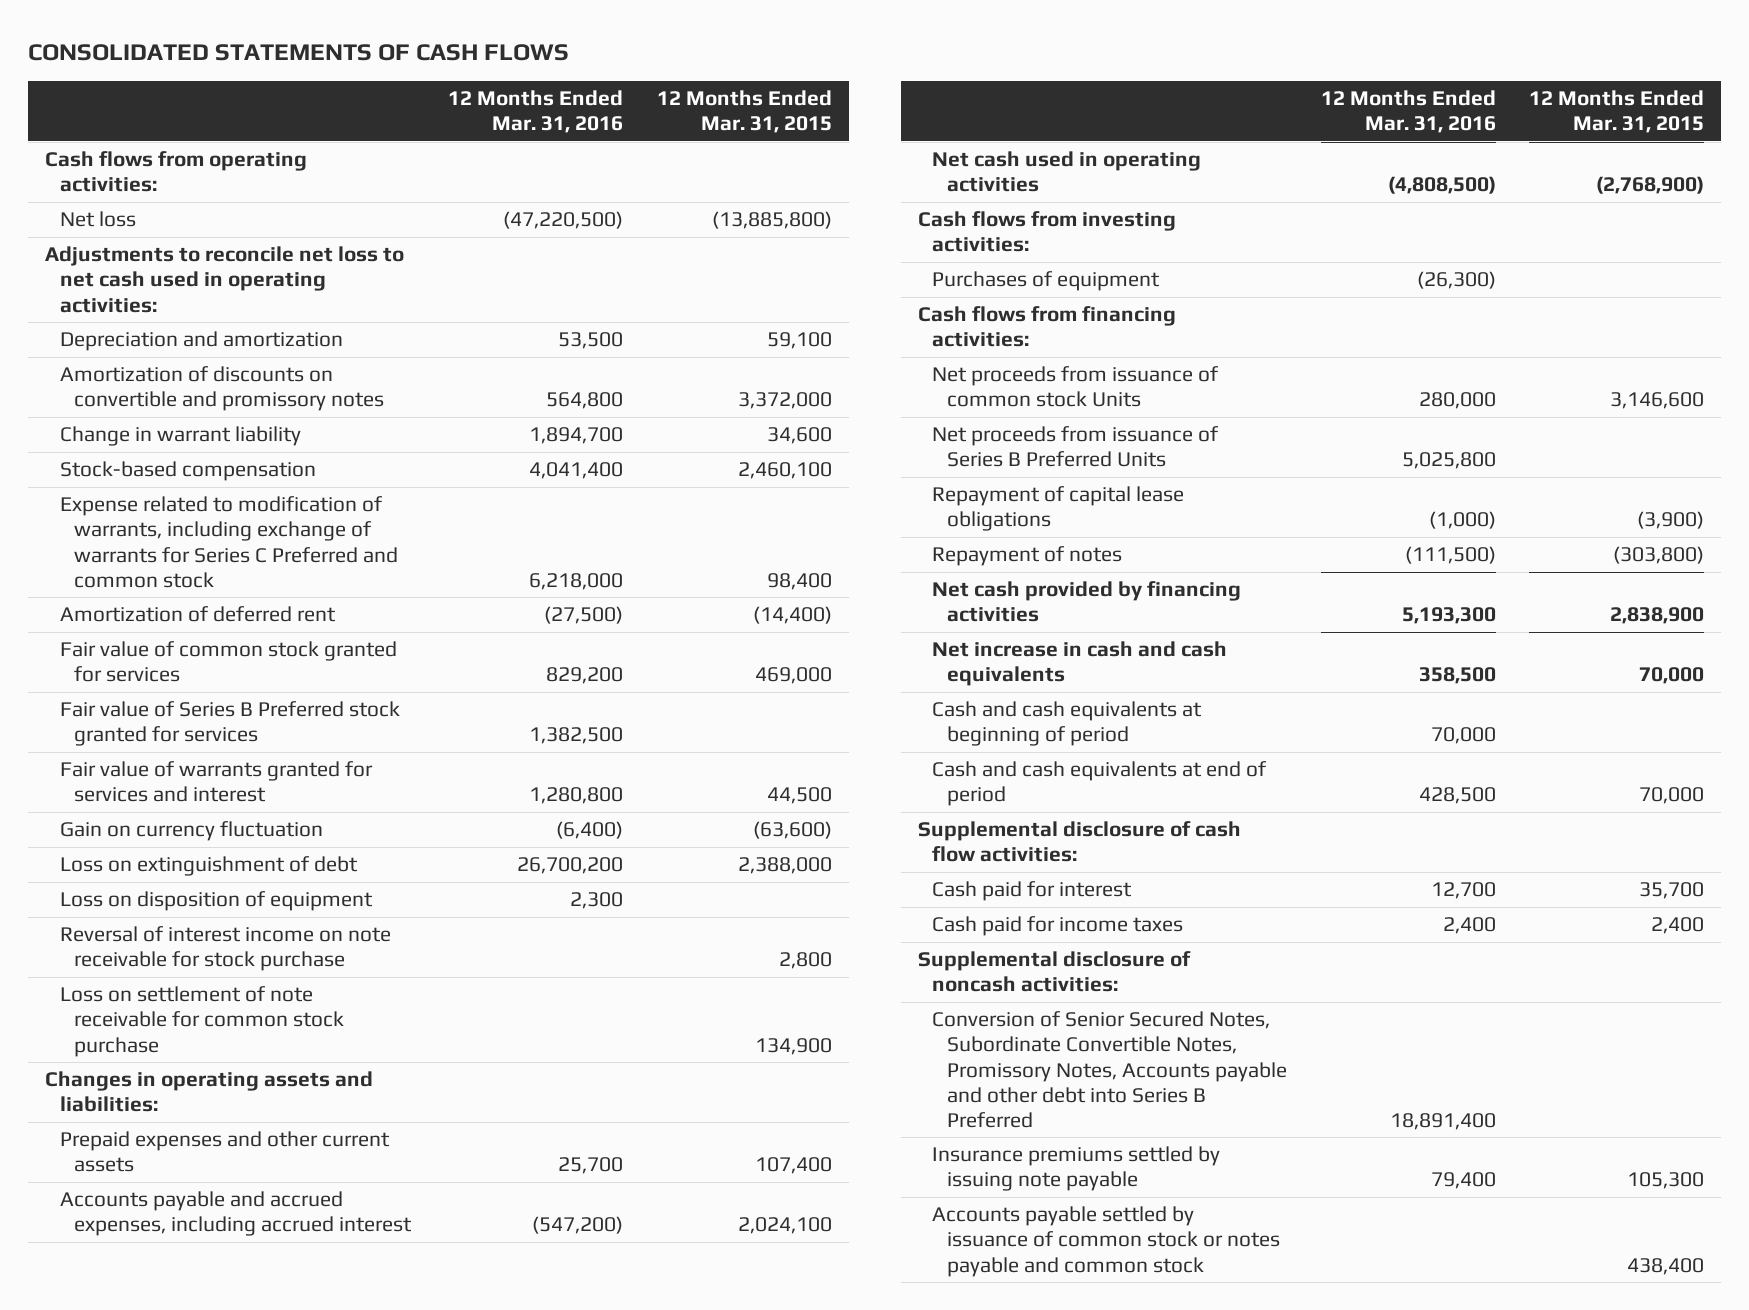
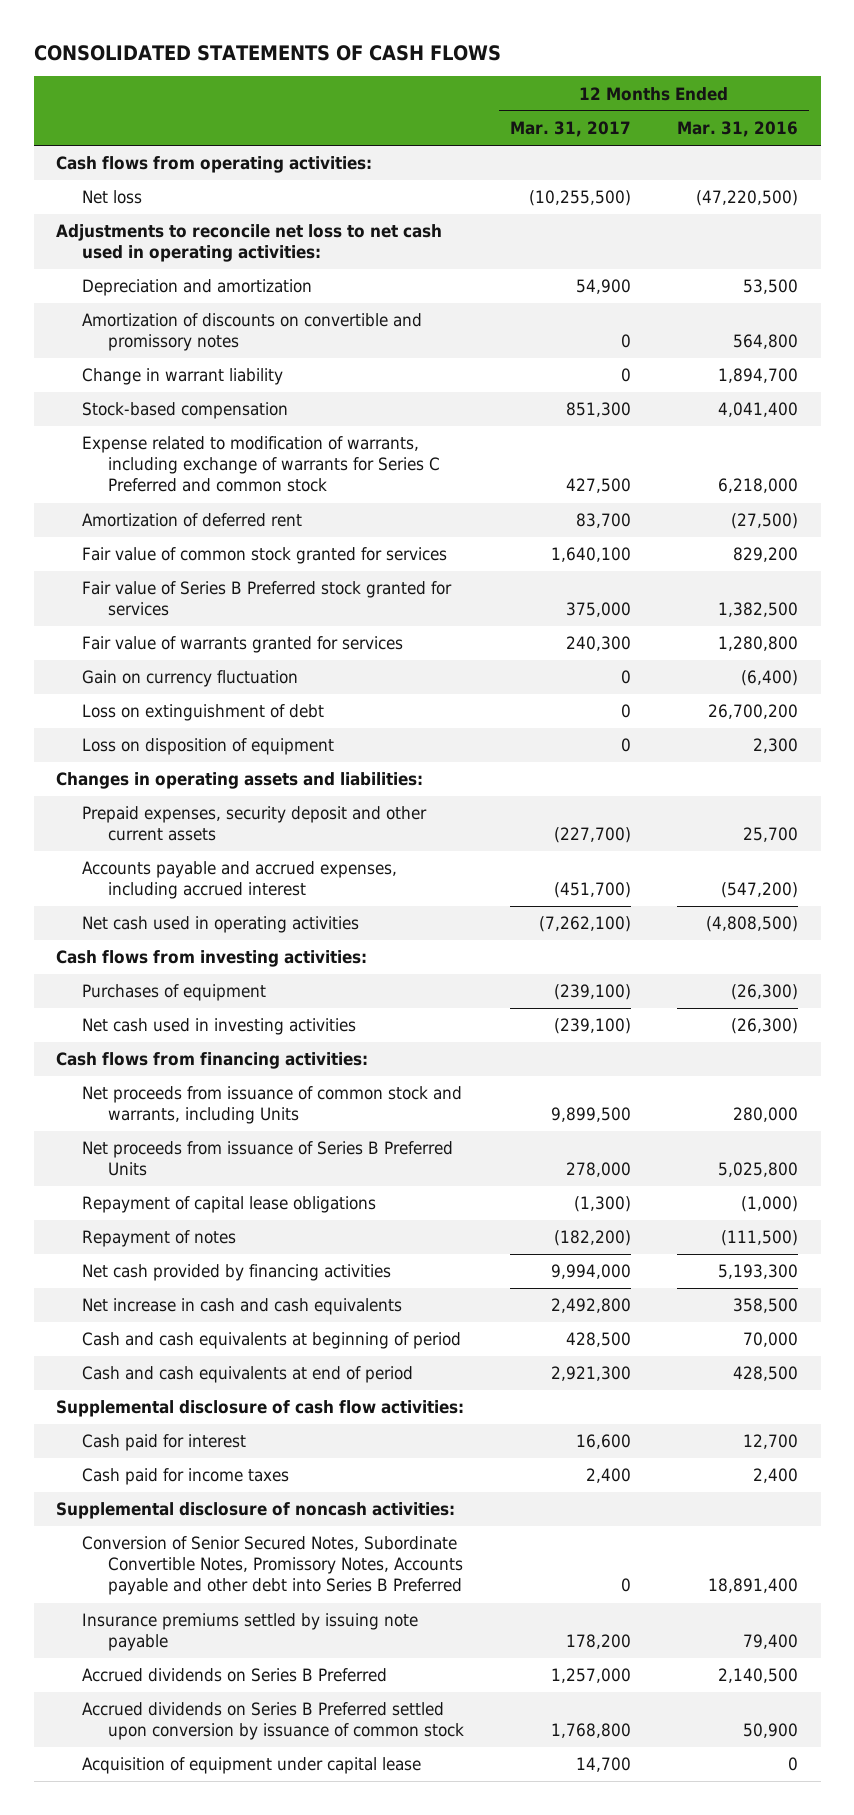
[656,90,832,134] 12 Months Ended Mar. 31, 2015 -> none
none -> [510,121,632,138] Mar. 31, 2017
[59,761,373,803] Fair value of warrants granted for services and interest -> [82,636,404,654] Fair value of warrants granted for services
[59,926,391,972] Reversal of interest income on note receivable for stock purchase -> none
[59,986,345,1057] Loss on settlement of note receivable for common stock purchase -> none
[59,1131,390,1173] Prepaid expenses and other current assets -> [82,806,428,842] Prepaid expenses, security deposit and other current assets
none -> [82,1018,357,1036] Net cash used in investing activities
[932,366,1220,408] Net proceeds from issuance of common stock Units -> [82,1086,463,1125] Net proceeds from issuance of common stock and warrants, including Units
[932,1206,1280,1277] Accounts payable settled by issuance of common stock or notes payable and common stock -> none
none -> [82,1668,388,1683] Accrued dividends on Series B Preferred
none -> [82,1702,465,1741] Accrued dividends on Series B Preferred settled upon conversion by issuance of common stock
none -> [82,1757,422,1775] Acquisition of equipment under capital lease

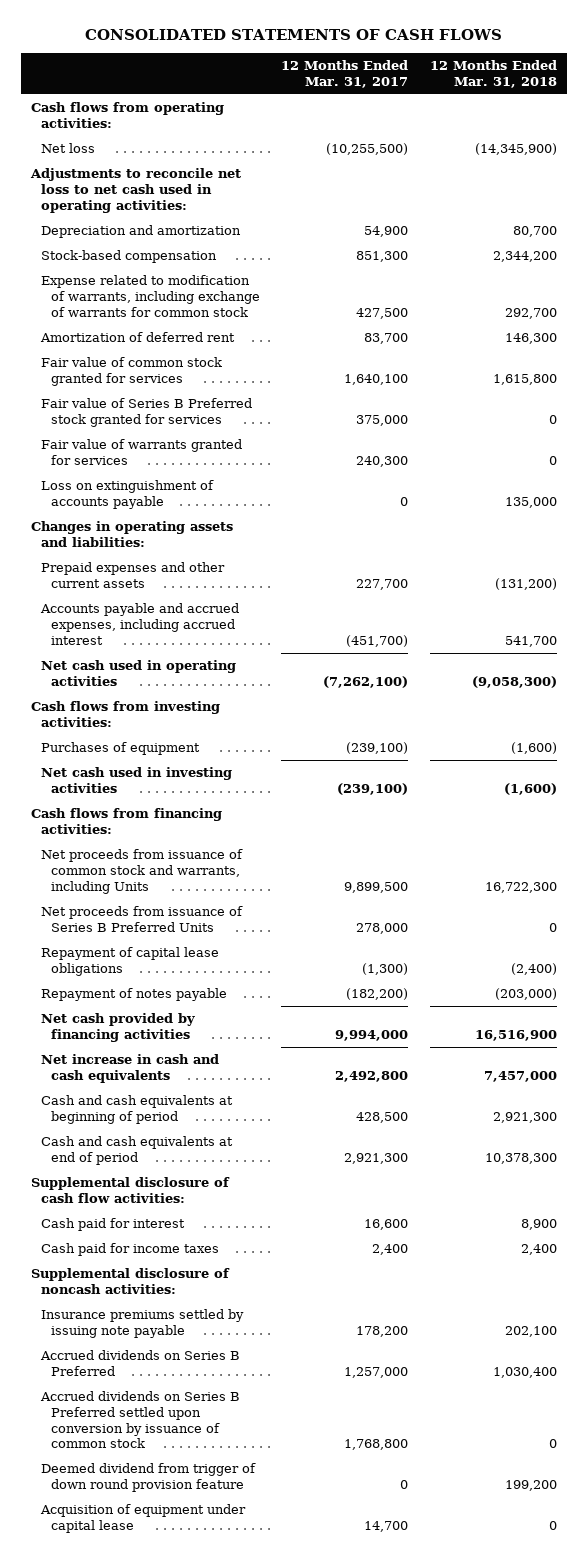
[677,121,799,138] Mar. 31, 2016 -> none
none -> [429,59,557,88] 12 Months Ended Mar. 31, 2018
[82,313,423,352] Amortization of discounts on convertible and promissory notes -> none
[82,368,284,386] Change in warrant liability -> none
[82,436,441,493] Expense related to modification of warrants, including exchange of warrants for Series C Preferred and common stock -> [41,275,261,317] Expense related to modification of warrants, including exchange of warrants for common stock
[82,670,299,688] Gain on currency fluctuation -> none
[82,738,335,756] Loss on disposition of equipment -> none
[82,704,325,722] Loss on extinguishment of debt -> [41,480,215,509] Loss on extinguishment of accounts payable
[82,806,428,842] Prepaid expenses, security deposit and other current assets -> [41,562,226,588] Prepaid expenses and other current assets
[554,827,632,844] (227,700) -> [356,578,409,590] 227,700
[82,1230,237,1248] Repayment of notes -> [41,988,228,1002] Repayment of notes payable
[82,1536,464,1596] Conversion of Senior Secured Notes, Subordinate Convertible Notes, Promissory Notes, Accounts payable and other debt into Series B Preferred -> none
none -> [41,1463,257,1492] Deemed dividend from trigger of down round provision feature

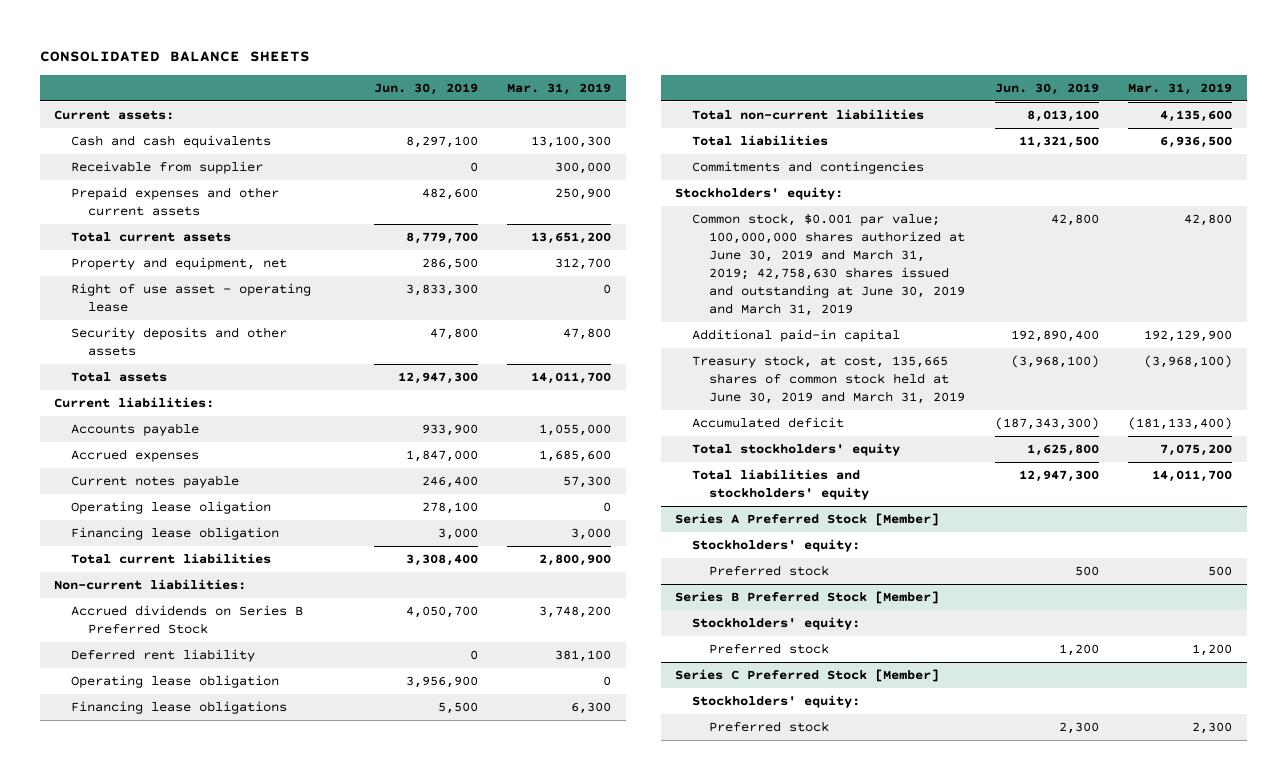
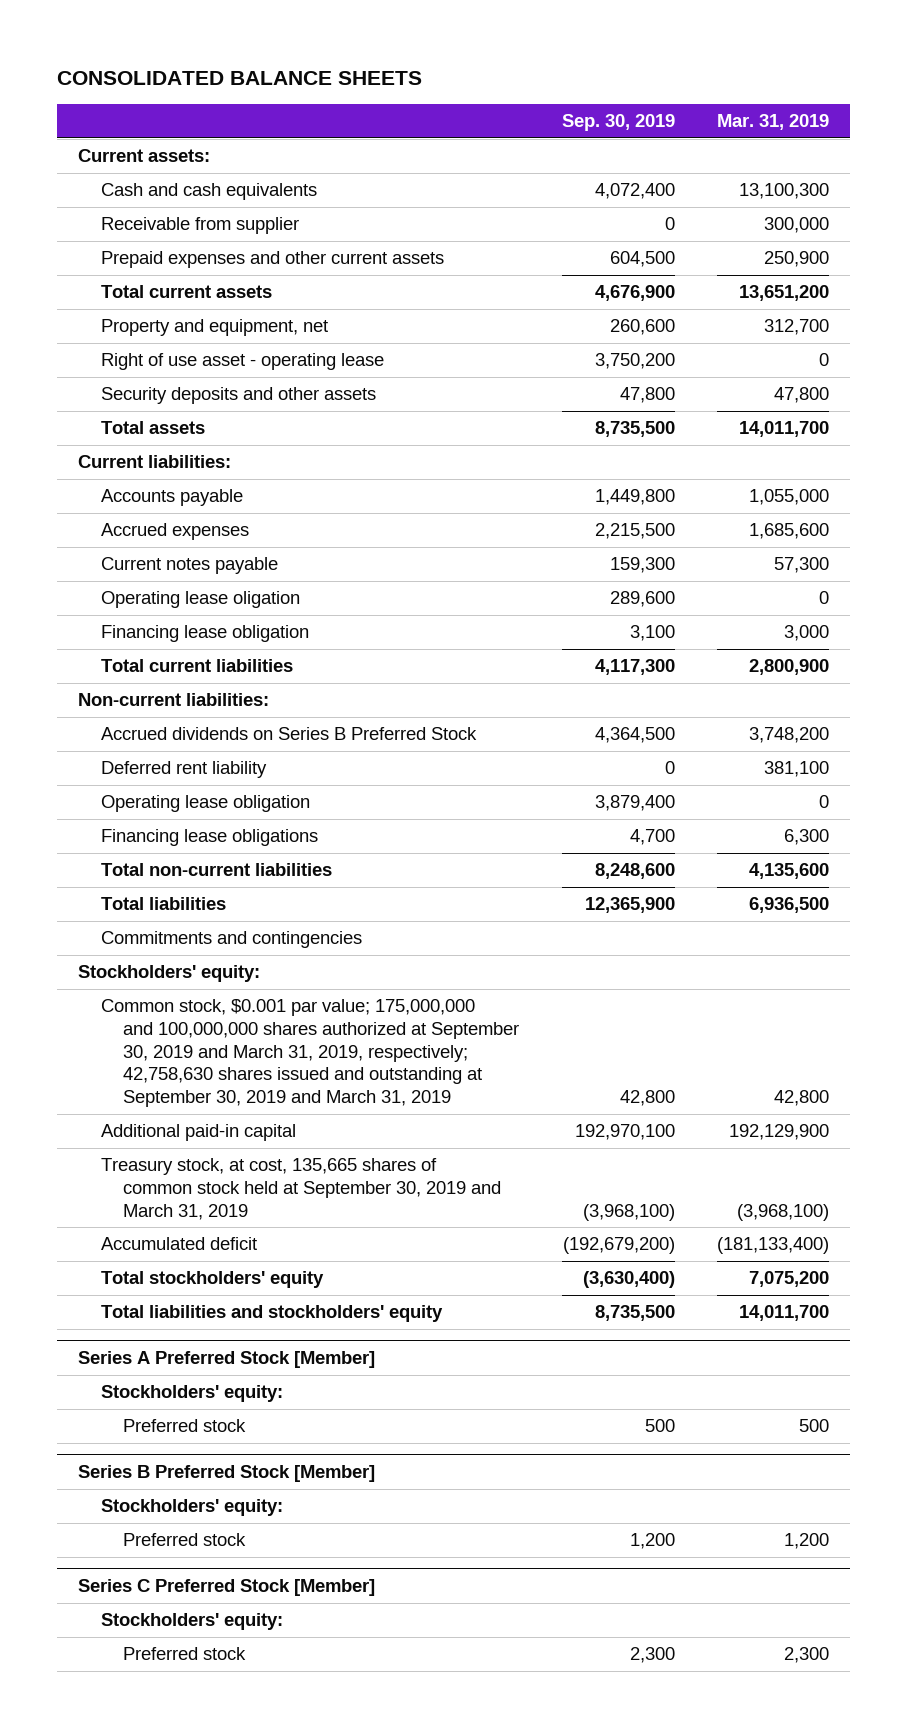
[373,83,478,96] Jun. 30, 2019 -> none
none -> [561,114,675,132] Sep. 30, 2019
[692,212,966,316] Common stock, $0.001 par value; 100,000,000 shares authorized at June 30, 2019 and March 31, 2019; 42,758,630 shares issued and outstanding at June 30, 2019 and March 31, 2019 -> [100,999,520,1107] Common stock, $0.001 par value; 175,000,000 and 100,000,000 shares authorized at September 30, 2019 and March 31, 2019, respectively; 42,758,630 shares issued and outstanding at September 30, 2019 and March 31, 2019
[692,354,966,404] Treasury stock, at cost, 135,665 shares of common stock held at June 30, 2019 and March 31, 2019 -> [100,1158,502,1220] Treasury stock, at cost, 135,665 shares of common stock held at September 30, 2019 and March 31, 2019

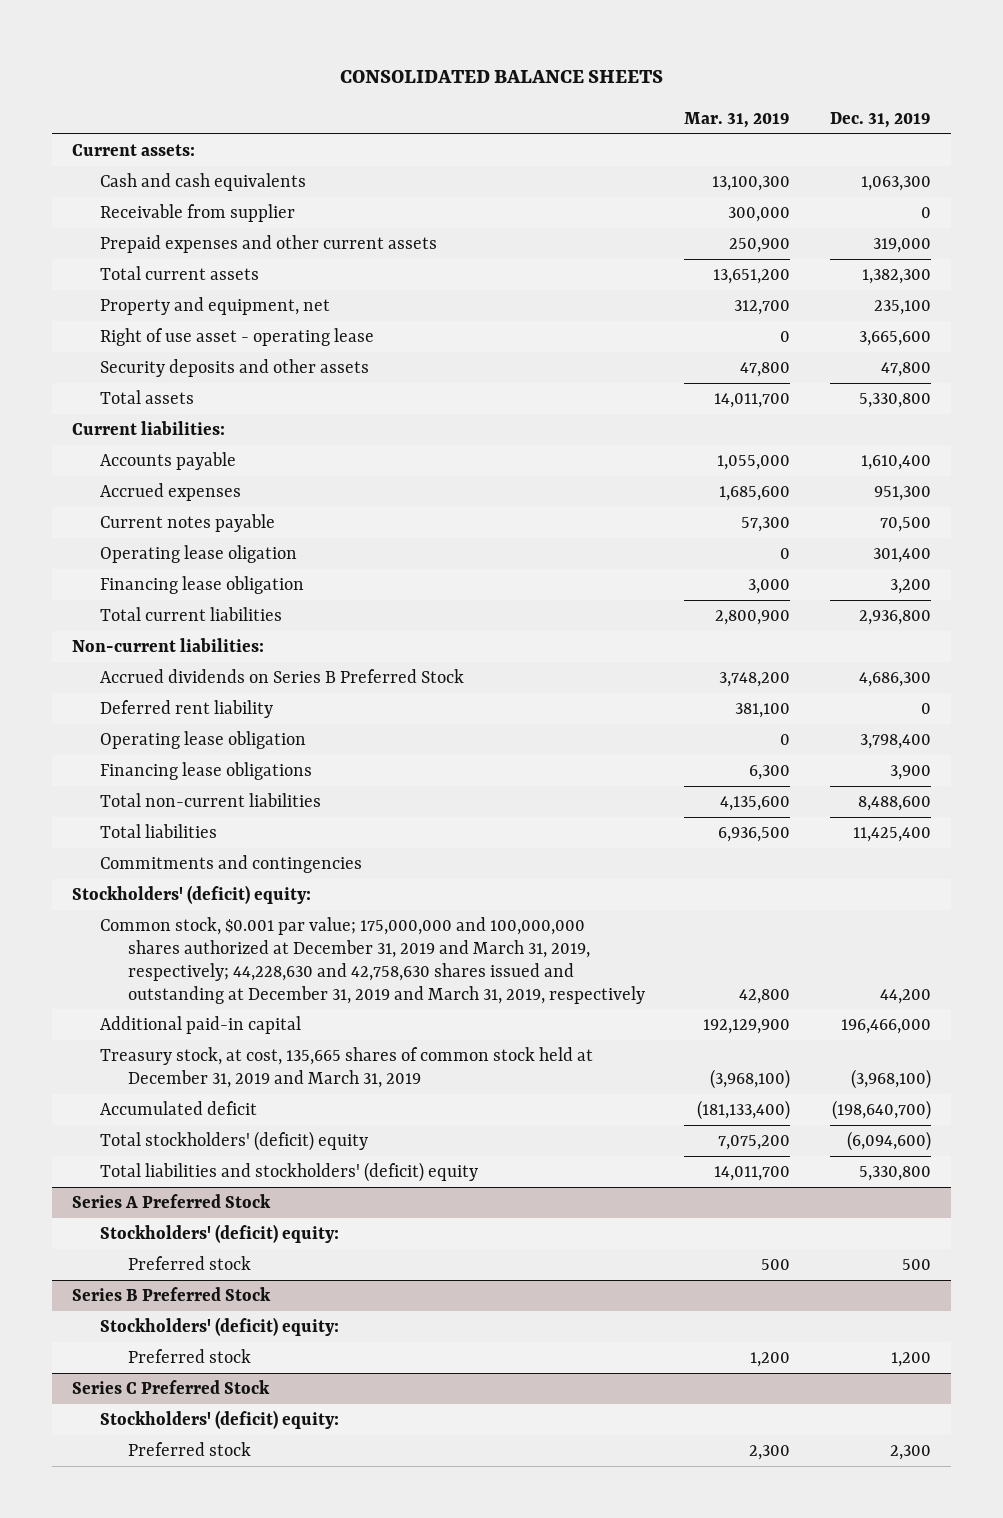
[561,114,675,132] Sep. 30, 2019 -> none
none -> [830,111,932,128] Dec. 31, 2019
[77,965,260,983] Stockholders' equity: -> [71,885,311,905] Stockholders' (deficit) equity:
[100,999,520,1107] Common stock, $0.001 par value; 175,000,000 and 100,000,000 shares authorized at September 30, 2019 and March 31, 2019, respectively; 42,758,630 shares issued and outstanding at September 30, 2019 and March 31, 2019 -> [99,917,645,1004] Common stock, $0.001 par value; 175,000,000 and 100,000,000 shares authorized at December 31, 2019 and March 31, 2019, respectively; 44,228,630 and 42,758,630 shares issued and outstanding at December 31, 2019 and March 31, 2019, respectively
[100,1158,502,1220] Treasury stock, at cost, 135,665 shares of common stock held at September 30, 2019 and March 31, 2019 -> [99,1047,593,1088] Treasury stock, at cost, 135,665 shares of common stock held at December 31, 2019 and March 31, 2019
[100,1271,324,1289] Total stockholders' equity -> [99,1131,368,1152] Total stockholders' (deficit) equity
[100,1305,443,1323] Total liabilities and stockholders' equity -> [99,1162,478,1183] Total liabilities and stockholders' (deficit) equity
[77,1350,375,1368] Series A Preferred Stock [Member] -> [71,1194,271,1209] Series A Preferred Stock
[100,1385,283,1403] Stockholders' equity: -> [99,1224,339,1244] Stockholders' (deficit) equity:
[77,1464,375,1482] Series B Preferred Stock [Member] -> [71,1287,271,1302] Series B Preferred Stock
[100,1499,283,1517] Stockholders' equity: -> [99,1317,339,1337] Stockholders' (deficit) equity:
[77,1578,375,1596] Series C Preferred Stock [Member] -> [71,1380,270,1395] Series C Preferred Stock
[100,1613,283,1631] Stockholders' equity: -> [99,1410,339,1430] Stockholders' (deficit) equity:

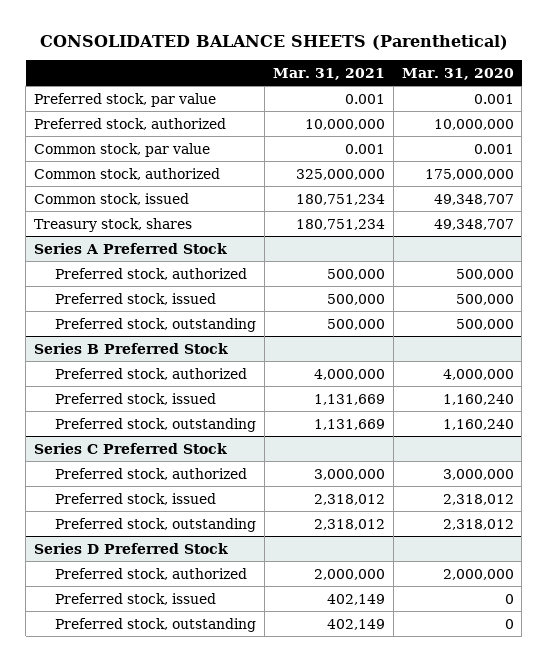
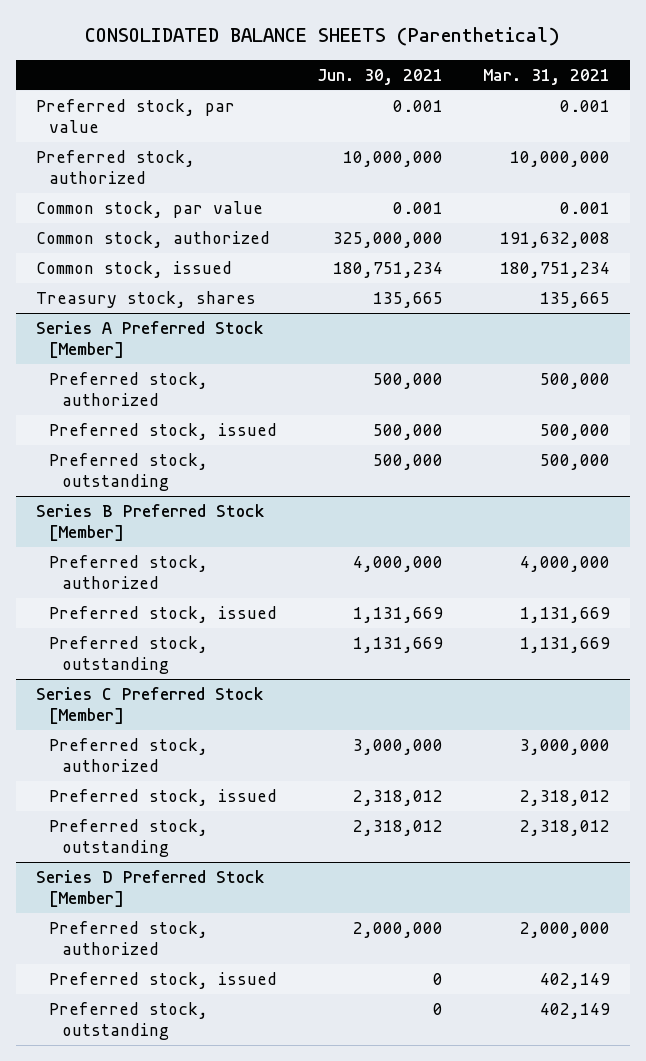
[401,67,514,80] Mar. 31, 2020 -> none
none -> [317,68,444,85] Jun. 30, 2021
[295,168,385,180] 325,000,000 -> [500,231,611,248] 191,632,008
[295,218,385,230] 180,751,234 -> [540,291,611,308] 135,665
[34,242,228,254] Series A Preferred Stock -> [35,320,264,358] Series A Preferred Stock [Member]
[34,342,229,354] Series B Preferred Stock -> [35,503,265,541] Series B Preferred Stock [Member]
[34,442,228,454] Series C Preferred Stock -> [35,686,264,724] Series C Preferred Stock [Member]
[34,542,229,554] Series D Preferred Stock -> [35,869,265,907] Series D Preferred Stock [Member]

